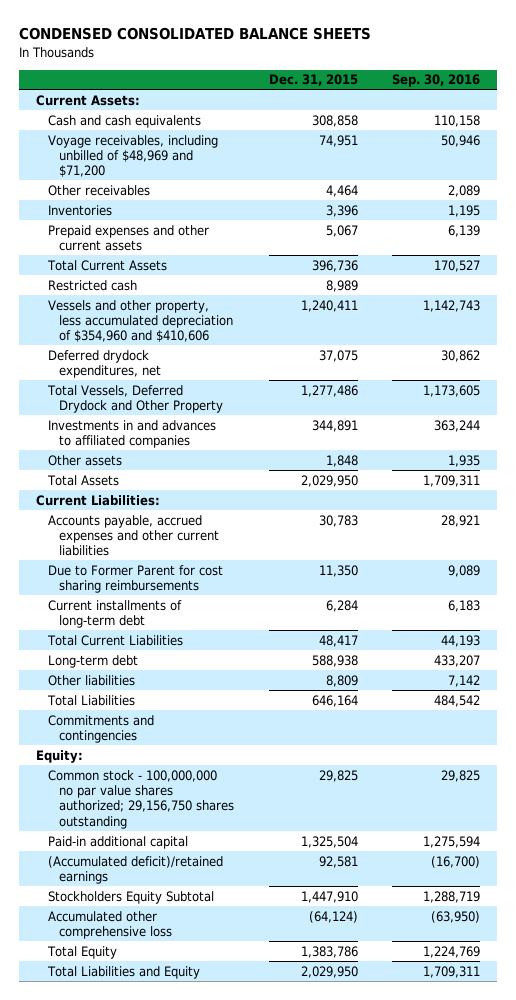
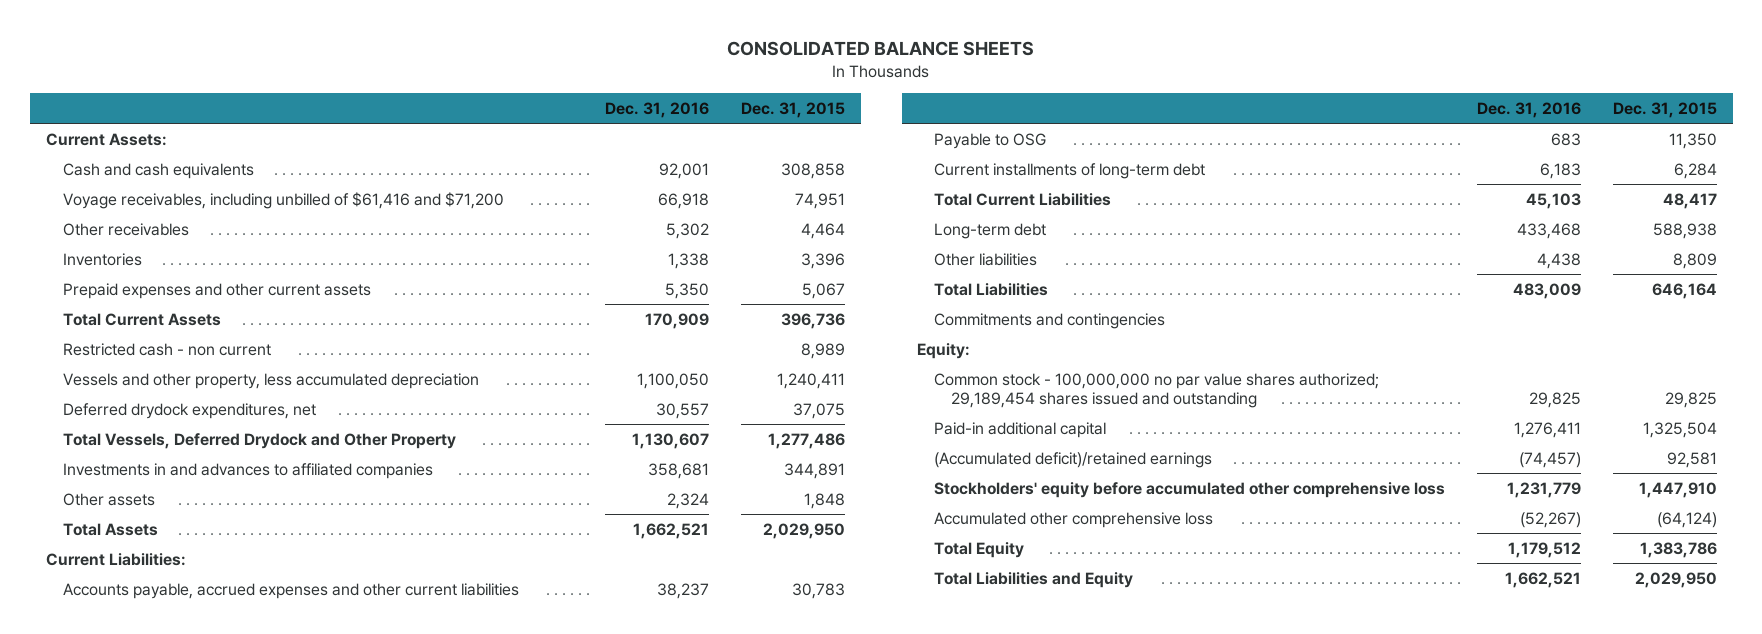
[18,27,371,41] CONDENSED CONSOLIDATED BALANCE SHEETS -> [727,41,1035,57] CONSOLIDATED BALANCE SHEETS
[392,74,481,88] Sep. 30, 2016 -> none
none -> [605,101,710,118] Dec. 31, 2016
[47,134,218,178] Voyage receivables, including unbilled of $48,969 and $71,200 -> [62,191,504,209] Voyage receivables, including unbilled of $61,416 and $71,200
[47,279,137,291] Restricted cash -> [62,342,271,356] Restricted cash - non current
[47,299,234,343] Vessels and other property, less accumulated depreciation of $354,960 and $410,606 -> [62,372,479,389] Vessels and other property, less accumulated depreciation
[47,564,223,593] Due to Former Parent for cost sharing reimbursements -> [934,132,1047,149] Payable to OSG
[47,769,235,829] Common stock - 100,000,000 no par value shares authorized; 29,156,750 shares outstanding -> [934,372,1380,409] Common stock - 100,000,000 no par value shares authorized; 29,189,454 shares issued and outstanding
[47,890,214,904] Stockholders Equity Subtotal -> [934,481,1446,498] Stockholders' equity before accumulated other comprehensive loss

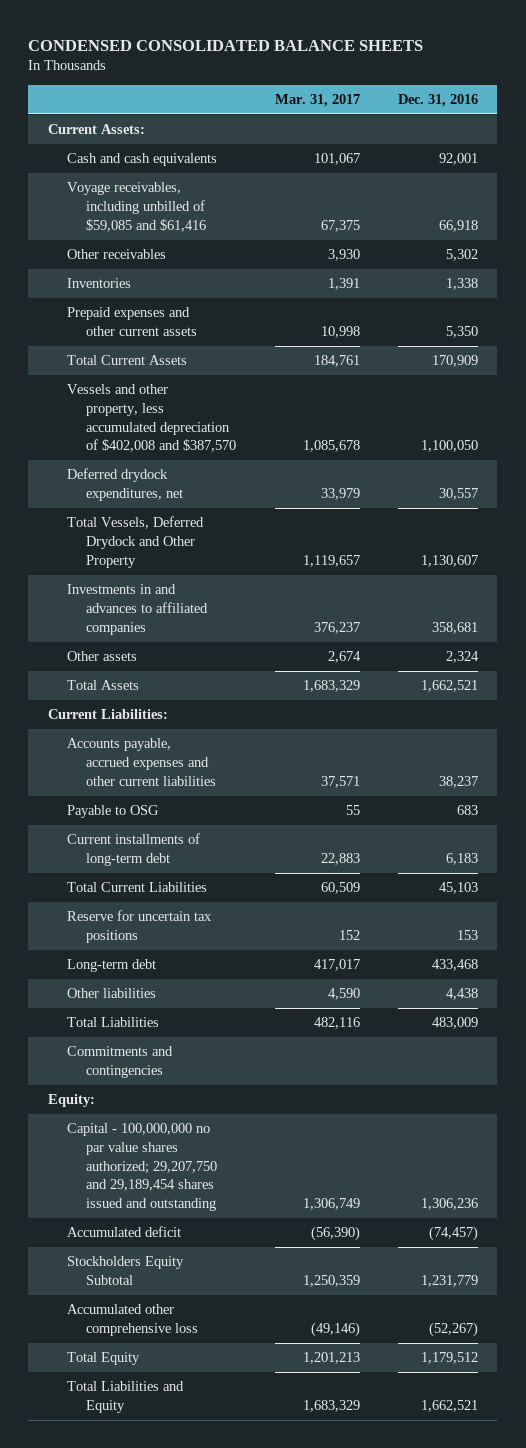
[727,41,1035,57] CONSOLIDATED BALANCE SHEETS -> [28,39,424,51] CONDENSED CONSOLIDATED BALANCE SHEETS
[741,101,846,118] Dec. 31, 2015 -> none
none -> [274,93,360,107] Mar. 31, 2017
[62,191,504,209] Voyage receivables, including unbilled of $61,416 and $71,200 -> [67,182,207,232] Voyage receivables, including unbilled of $59,085 and $61,416
[62,342,271,356] Restricted cash - non current -> none
[62,372,479,389] Vessels and other property, less accumulated depreciation -> [67,384,237,453] Vessels and other property, less accumulated depreciation of $402,008 and $387,570
none -> [67,910,213,944] Reserve for uncertain tax positions
[934,421,1107,438] Paid-in additional capital -> none
[934,372,1380,409] Common stock - 100,000,000 no par value shares authorized; 29,189,454 shares issued and outstanding -> [67,1123,218,1212] Capital - 100,000,000 no par value shares authorized; 29,207,750 and 29,189,454 shares issued and outstanding
[1529,392,1582,409] 29,825 -> [420,1198,478,1211] 1,306,236
[934,451,1213,468] (Accumulated deficit)/retained earnings -> [67,1226,182,1238] Accumulated deficit
[934,481,1446,498] Stockholders' equity before accumulated other comprehensive loss -> [67,1256,185,1286] Stockholders Equity Subtotal

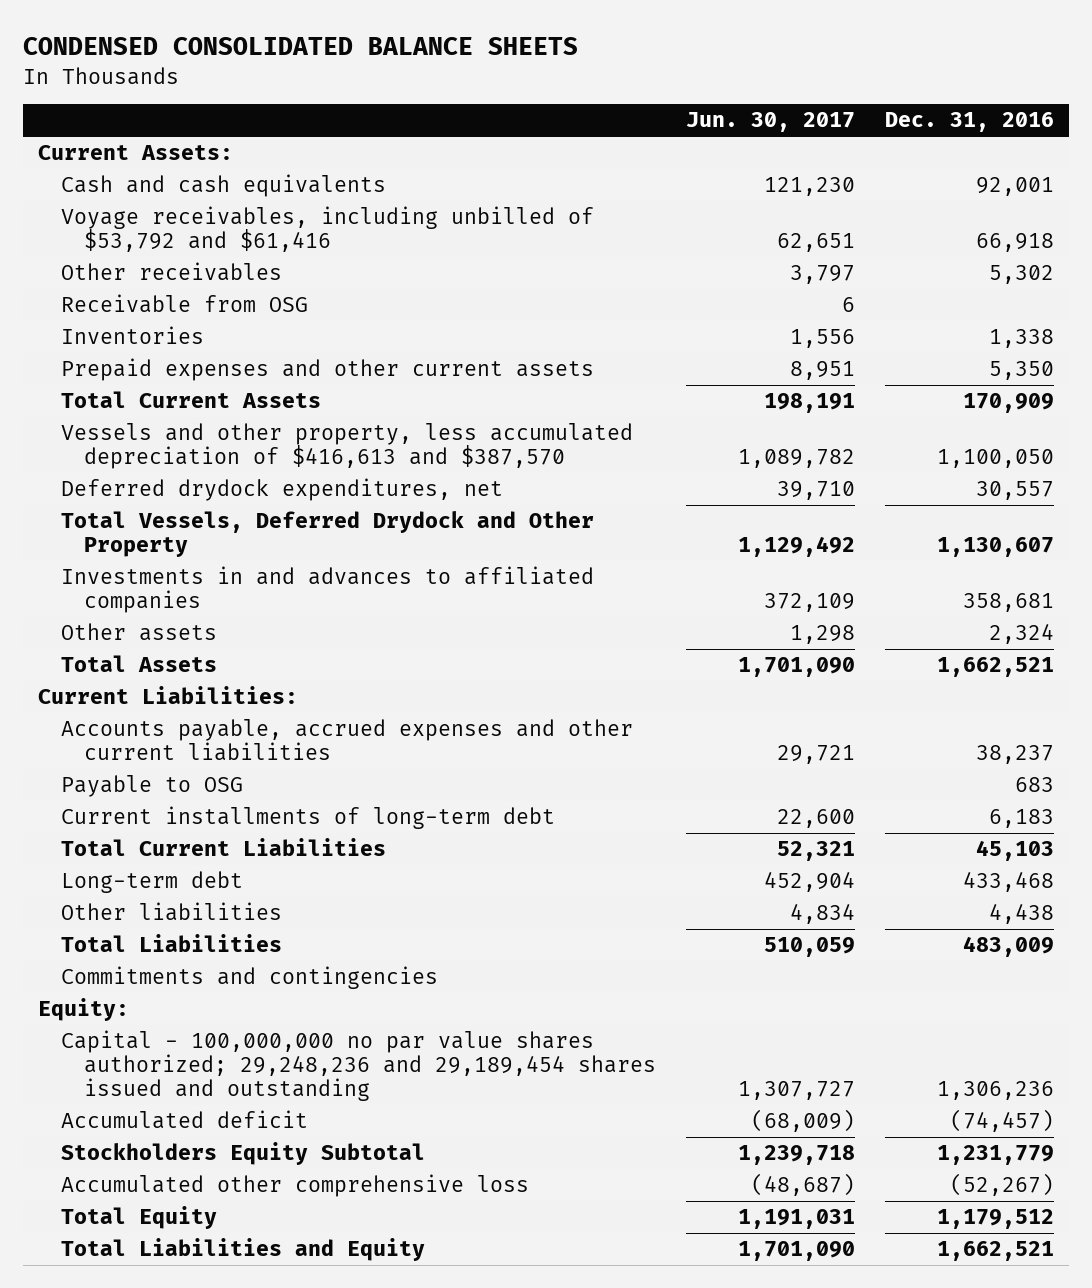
[274,93,360,107] Mar. 31, 2017 -> none
none -> [685,112,855,133] Jun. 30, 2017
[67,182,207,232] Voyage receivables, including unbilled of $59,085 and $61,416 -> [61,206,595,253] Voyage receivables, including unbilled of $53,792 and $61,416
none -> [61,294,309,314] Receivable from OSG
[67,384,237,453] Vessels and other property, less accumulated depreciation of $402,008 and $387,570 -> [61,423,634,470] Vessels and other property, less accumulated depreciation of $416,613 and $387,570
[67,910,213,944] Reserve for uncertain tax positions -> none
[67,1123,218,1212] Capital - 100,000,000 no par value shares authorized; 29,207,750 and 29,189,454 shares issued and outstanding -> [61,1030,656,1102] Capital - 100,000,000 no par value shares authorized; 29,248,236 and 29,189,454 shares issued and outstanding

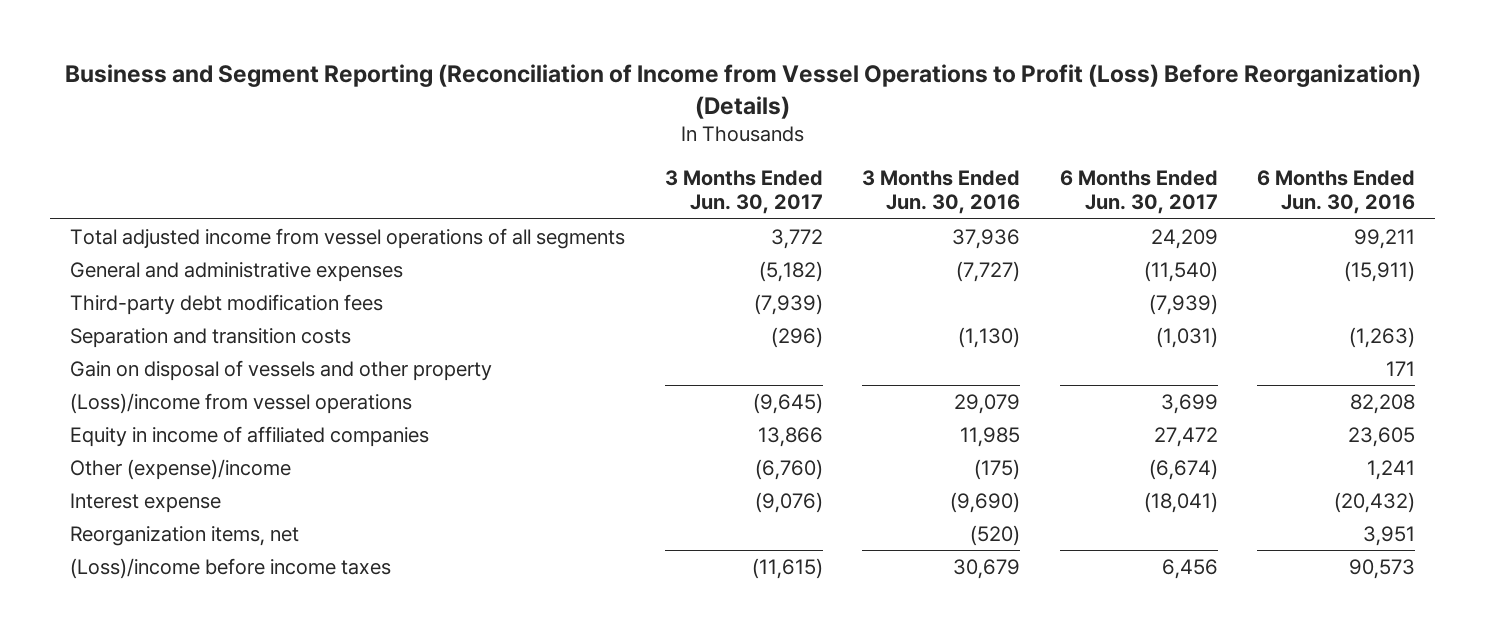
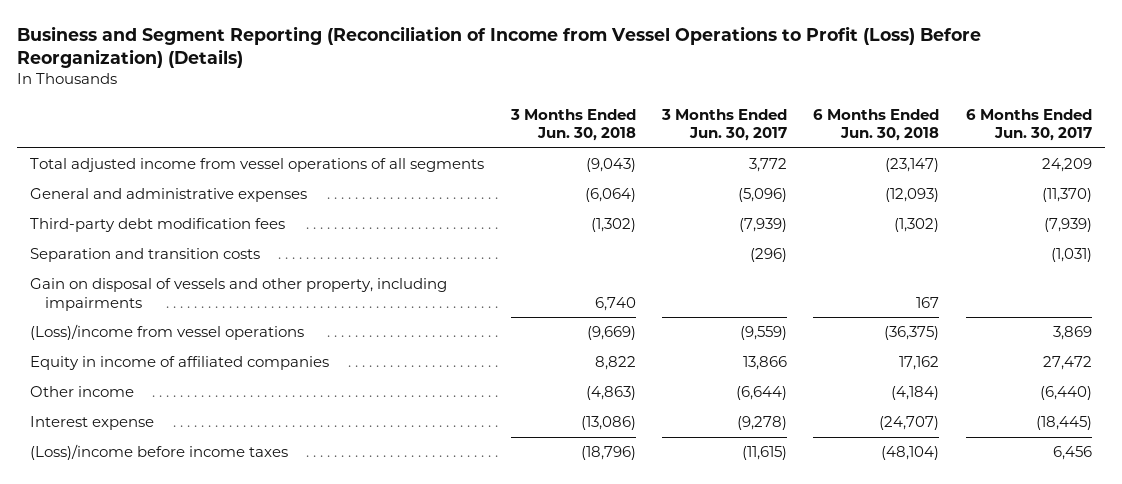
[862,170,1021,215] 3 Months Ended Jun. 30, 2016 -> none
[1256,170,1415,215] 6 Months Ended Jun. 30, 2016 -> none
none -> [509,108,636,142] 3 Months Ended Jun. 30, 2018
none -> [813,108,940,142] 6 Months Ended Jun. 30, 2018
[758,260,823,282] (5,182) -> [738,188,788,203] (5,096)
[1143,260,1218,282] (11,540) -> [1041,188,1092,203] (11,370)
[70,359,493,381] Gain on disposal of vessels and other property -> [30,278,448,311] Gain on disposal of vessels and other property, including impairments
[752,392,823,414] (9,645) -> [740,326,788,341] (9,559)
[1160,393,1218,414] 3,699 -> [1052,326,1092,341] 3,869
[70,525,300,546] Reorganization items, net -> none
[70,458,292,480] Other (expense)/income -> [30,386,135,398] Other income
[754,458,823,480] (6,760) -> [736,386,788,401] (6,644)
[1148,458,1218,480] (6,674) -> [1039,386,1092,401] (6,440)
[754,491,823,513] (9,076) -> [737,416,788,431] (9,278)
[1143,491,1218,513] (18,041) -> [1035,416,1092,431] (18,445)

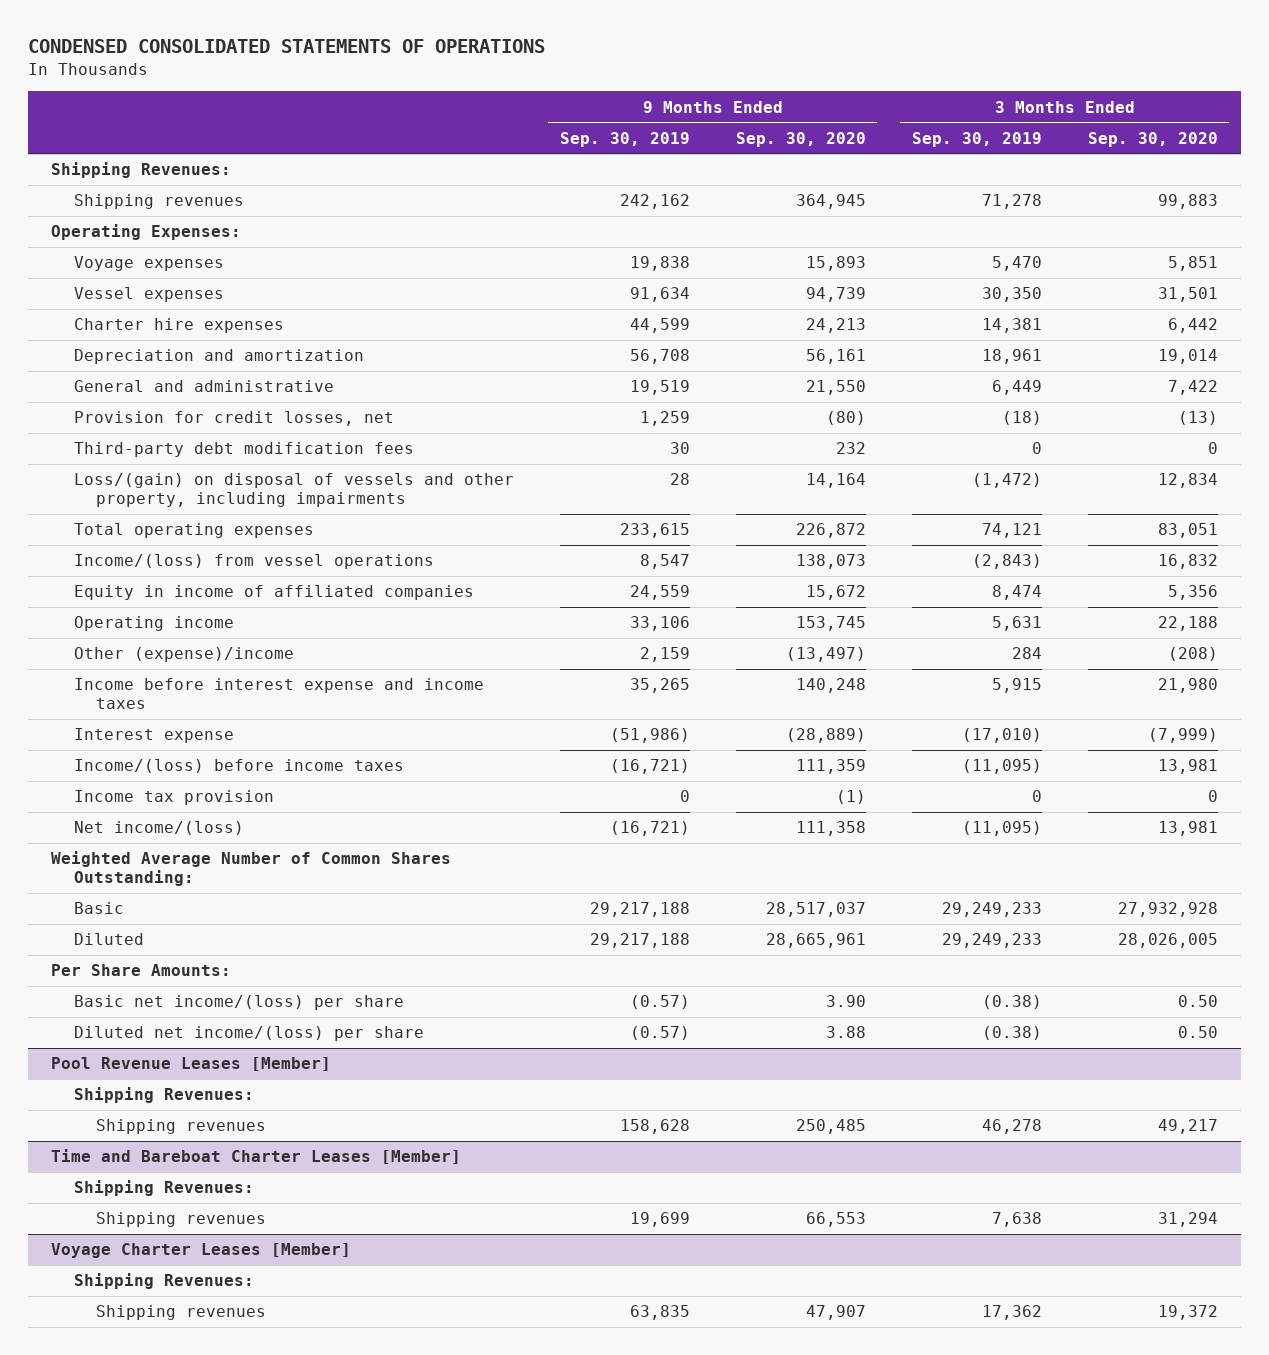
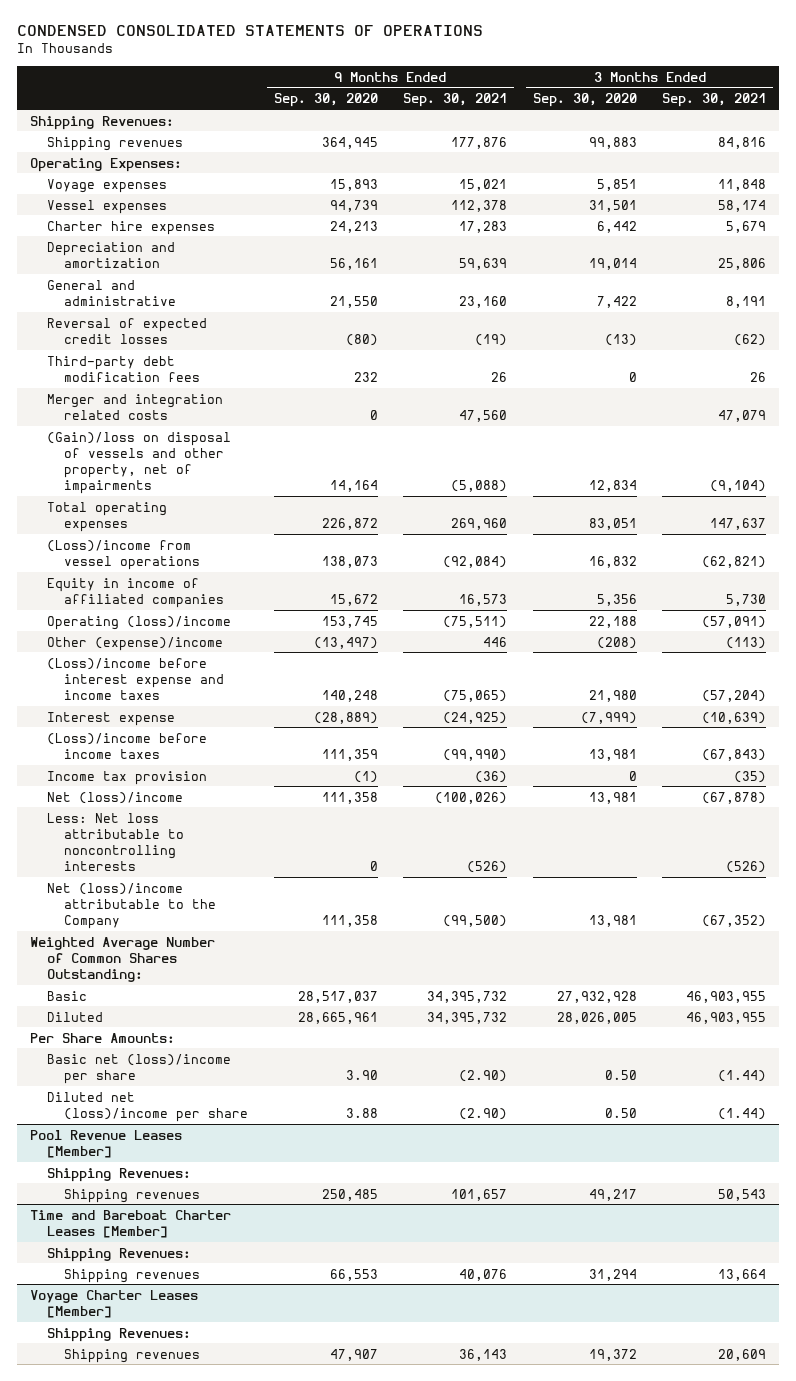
[559,131,690,147] Sep. 30, 2019 -> none
[911,131,1042,147] Sep. 30, 2019 -> none
none -> [403,93,508,108] Sep. 30, 2021
none -> [662,93,767,108] Sep. 30, 2021
[73,411,394,427] Provision for credit losses, net -> [46,317,207,344] Reversal of expected credit losses
none -> [46,393,223,420] Merger and integration related costs
[73,473,514,508] Loss/(gain) on disposal of vessels and other property, including impairments -> [46,431,231,494] (Gain)/loss on disposal of vessels and other property, net of impairments
[73,554,434,570] Income/(loss) from vessel operations -> [46,539,200,570] (Loss)/income from vessel operations
[73,616,234,632] Operating income -> [46,615,231,630] Operating (loss)/income
[73,678,484,710] Income before interest expense and income taxes -> [46,657,224,700] (Loss)/income before interest expense and income taxes
[73,759,404,774] Income/(loss) before income taxes -> [46,732,207,759] (Loss)/income before income taxes
none -> [46,791,183,804] Net (loss)/income
none -> [46,812,184,871] Less: Net loss attributable to noncontrolling interests
[73,821,244,836] Net income/(loss) -> [46,882,216,929] Net (loss)/income attributable to the Company
[73,995,404,1011] Basic net income/(loss) per share -> [46,1053,231,1084] Basic net (loss)/income per share
[73,1026,424,1042] Diluted net income/(loss) per share -> [46,1091,248,1122] Diluted net (loss)/income per share

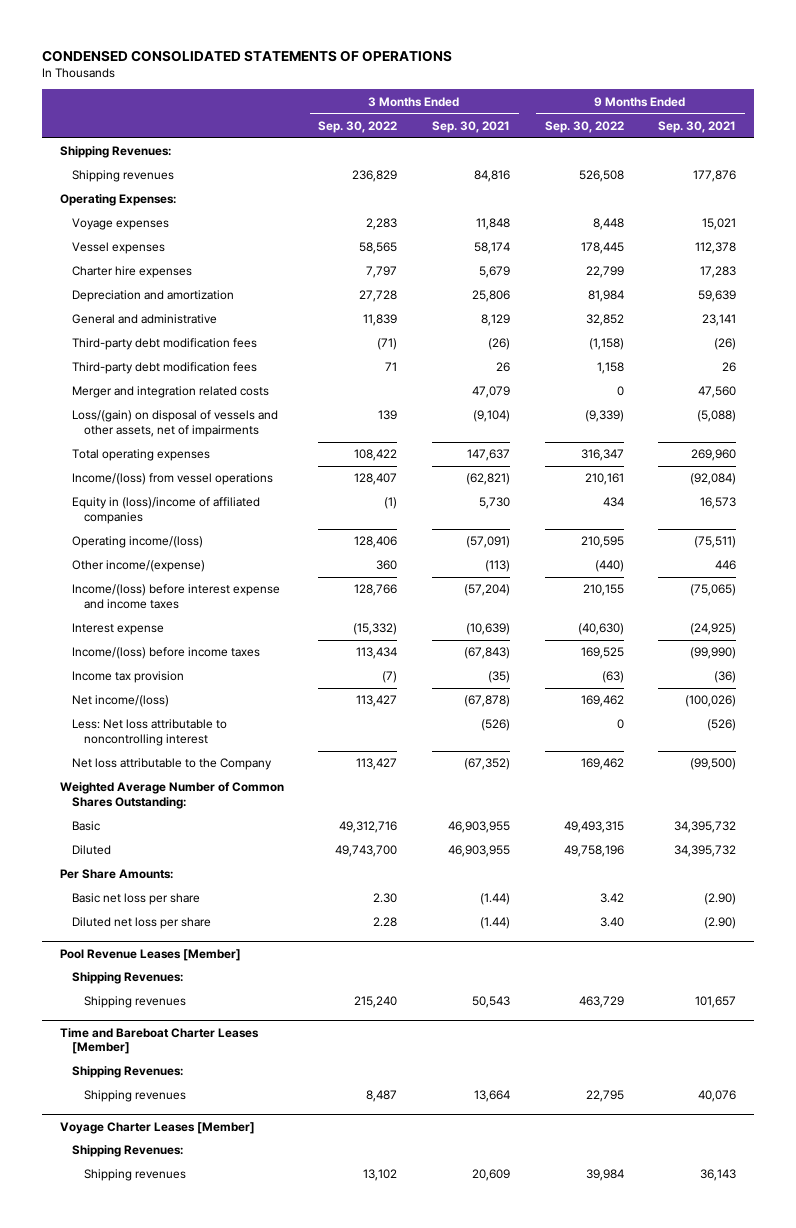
[273,93,378,108] Sep. 30, 2020 -> none
[532,93,637,108] Sep. 30, 2020 -> none
none -> [318,120,398,133] Sep. 30, 2022
none -> [544,120,624,133] Sep. 30, 2022
[46,317,207,344] Reversal of expected credit losses -> none
[459,295,508,308] 23,160 -> [702,314,737,327] 23,141
[726,295,767,308] 8,191 -> [480,314,510,327] 8,129
none -> [71,338,257,351] Third-party debt modification fees
[46,431,231,494] (Gain)/loss on disposal of vessels and other property, net of impairments -> [71,410,278,437] Loss/(gain) on disposal of vessels and other assets, net of impairments
[46,539,200,570] (Loss)/income from vessel operations -> [71,473,273,486] Income/(loss) from vessel operations
[46,577,224,608] Equity in income of affiliated companies -> [71,497,260,524] Equity in (loss)/income of affiliated companies
[46,615,231,630] Operating (loss)/income -> [71,536,203,549] Operating income/(loss)
[46,636,223,651] Other (expense)/income -> [71,560,205,573] Other income/(expense)
[46,657,224,700] (Loss)/income before interest expense and income taxes -> [71,584,280,609] Income/(loss) before interest expense and income taxes
[46,732,207,759] (Loss)/income before income taxes -> [71,647,260,660] Income/(loss) before income taxes
[46,791,183,804] Net (loss)/income -> [71,695,169,708] Net income/(loss)
[46,812,184,871] Less: Net loss attributable to noncontrolling interests -> [71,719,227,746] Less: Net loss attributable to noncontrolling interest
[46,882,216,929] Net (loss)/income attributable to the Company -> [71,758,272,771] Net loss attributable to the Company
[46,1053,231,1084] Basic net (loss)/income per share -> [71,893,200,906] Basic net loss per share
[46,1091,248,1122] Diluted net (loss)/income per share -> [71,917,211,930] Diluted net loss per share

